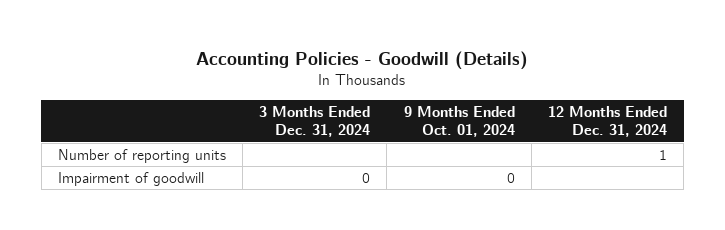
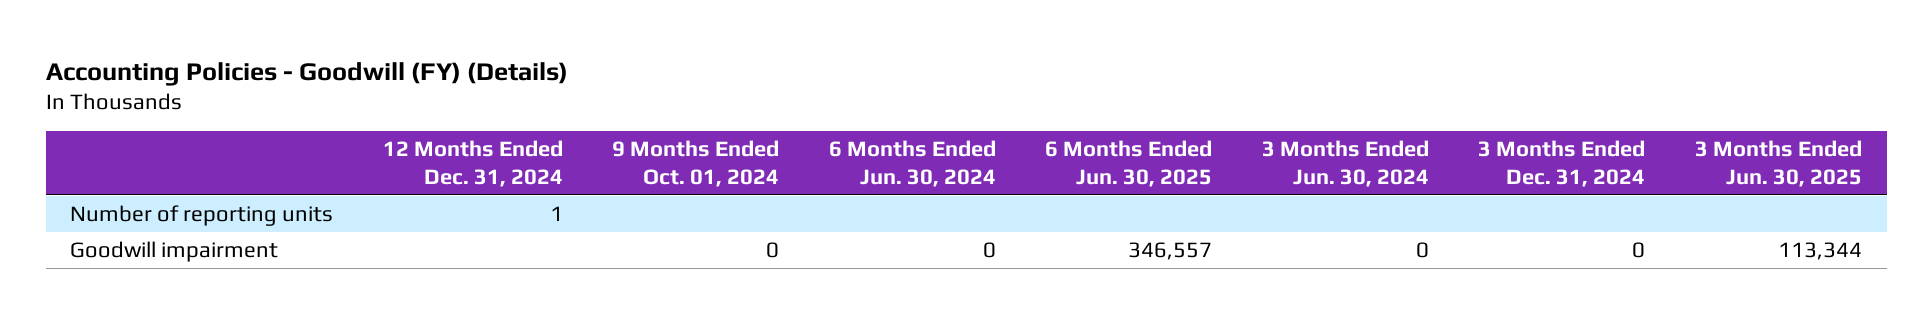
[196,50,529,70] Accounting Policies - Goodwill (Details) -> [45,61,568,86] Accounting Policies - Goodwill (FY) (Details)
none -> [828,140,996,188] 6 Months Ended Jun. 30, 2024
none -> [1045,140,1213,188] 6 Months Ended Jun. 30, 2025
none -> [1261,140,1429,188] 3 Months Ended Jun. 30, 2024
none -> [1694,140,1862,188] 3 Months Ended Jun. 30, 2025
[57,171,204,186] Impairment of goodwill -> [70,240,279,262] Goodwill impairment

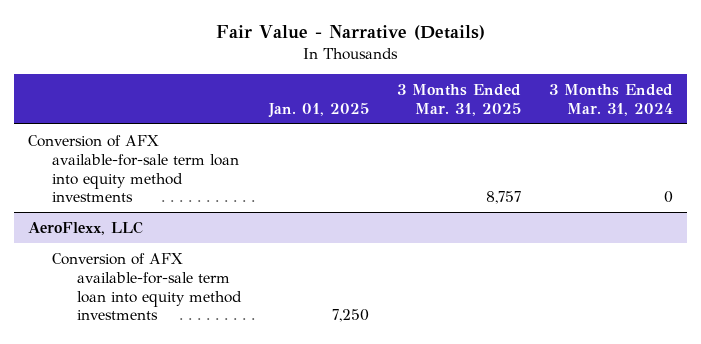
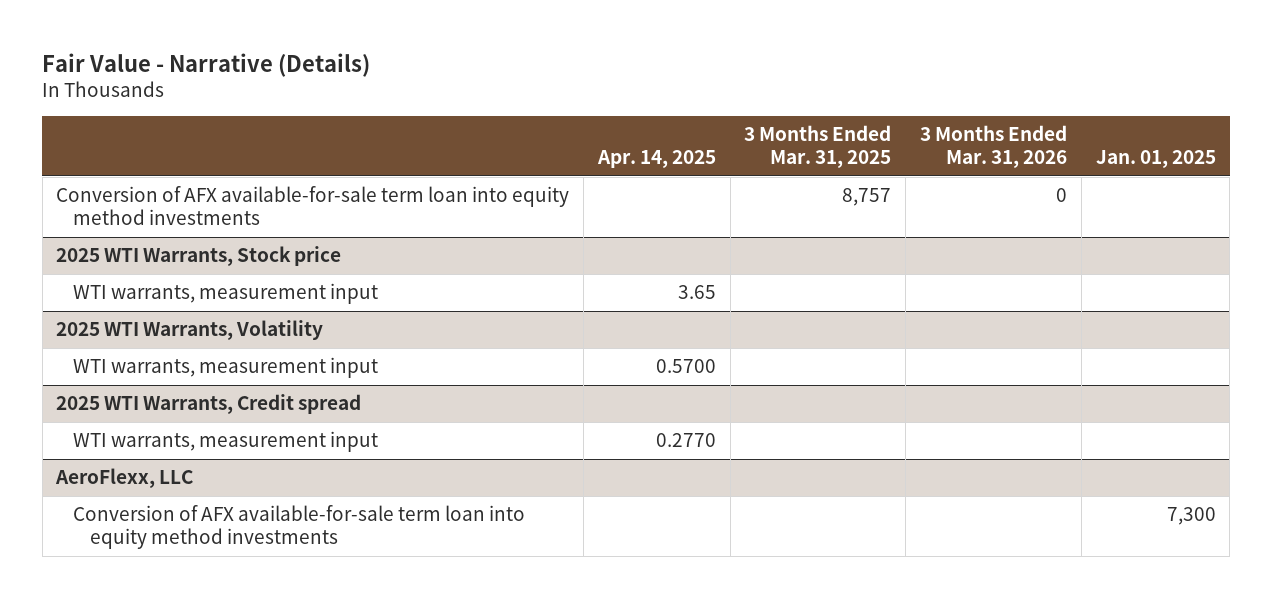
[549,84,674,116] 3 Months Ended Mar. 31, 2024 -> none
none -> [596,150,716,169] Apr. 14, 2025
none -> [920,125,1068,169] 3 Months Ended Mar. 31, 2026
none -> [56,246,342,267] 2025 WTI Warrants, Stock price
none -> [73,283,379,305] WTI warrants, measurement input
none -> [56,320,324,341] 2025 WTI Warrants, Volatility
none -> [73,357,379,379] WTI warrants, measurement input
none -> [56,394,362,415] 2025 WTI Warrants, Credit spread
none -> [73,431,379,453] WTI warrants, measurement input
[331,309,369,323] 7,250 -> [1166,507,1216,526] 7,300

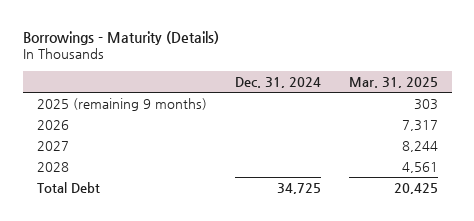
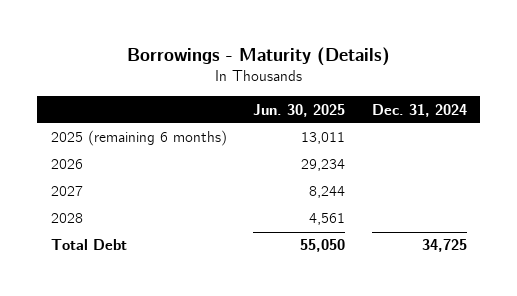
[348,76,438,88] Mar. 31, 2025 -> none
none -> [253,103,346,117] Jun. 30, 2025
[36,97,207,111] 2025 (remaining 9 months) -> [50,130,227,147] 2025 (remaining 6 months)

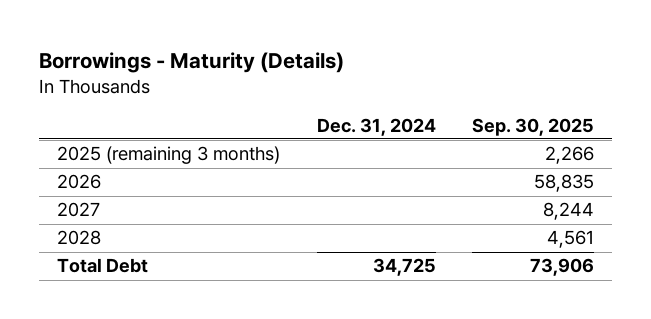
[253,103,346,117] Jun. 30, 2025 -> none
none -> [471,117,594,136] Sep. 30, 2025
[50,130,227,147] 2025 (remaining 6 months) -> [57,146,281,165] 2025 (remaining 3 months)

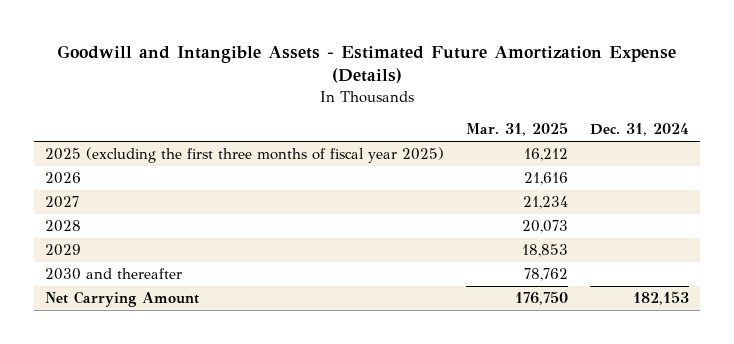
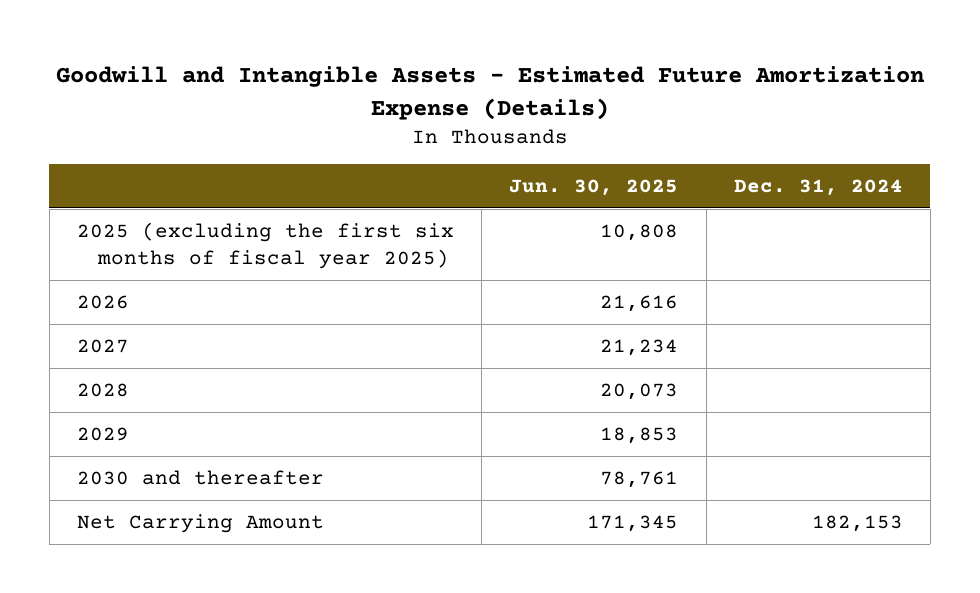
[465,122,568,137] Mar. 31, 2025 -> none
none -> [509,179,679,197] Jun. 30, 2025
[45,147,445,164] 2025 (excluding the first three months of fiscal year 2025) -> [77,221,455,269] 2025 (excluding the first six months of fiscal year 2025)

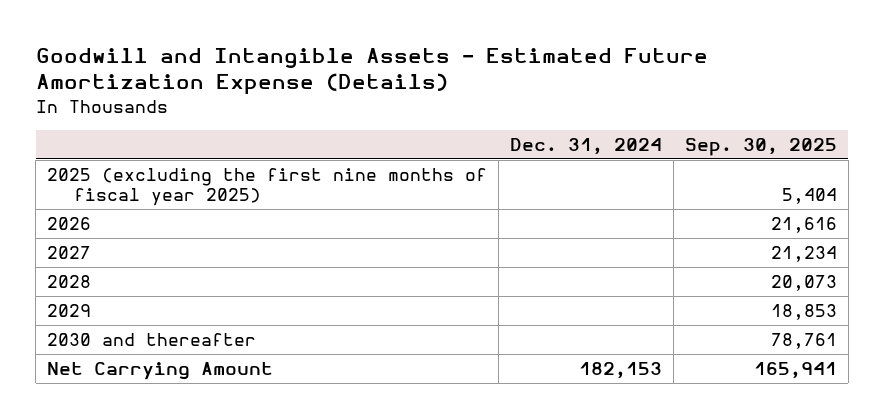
[509,179,679,197] Jun. 30, 2025 -> none
none -> [684,137,837,156] Sep. 30, 2025
[77,221,455,269] 2025 (excluding the first six months of fiscal year 2025) -> [47,167,488,207] 2025 (excluding the first nine months of fiscal year 2025)

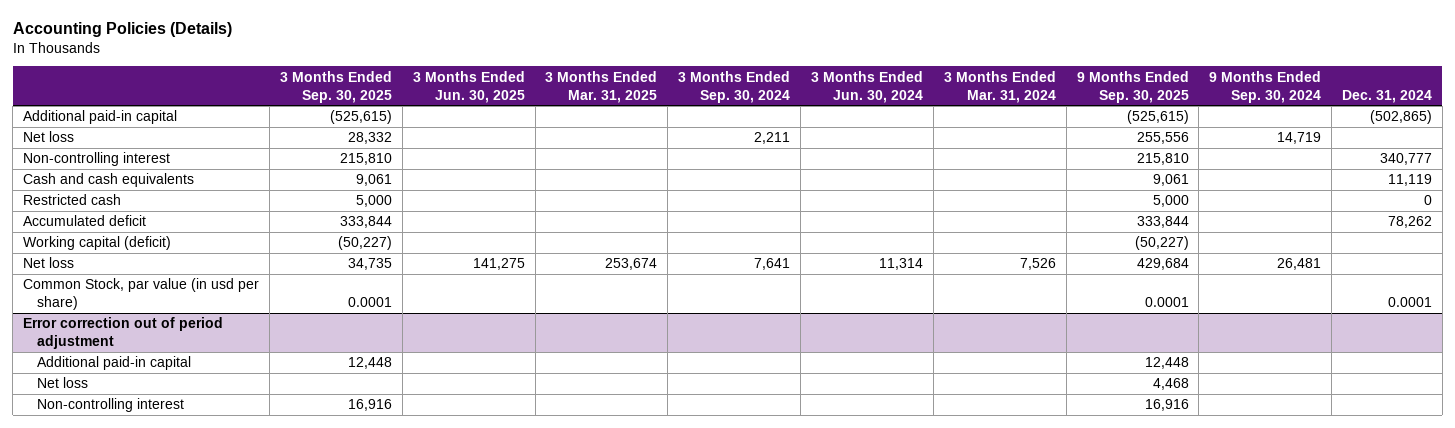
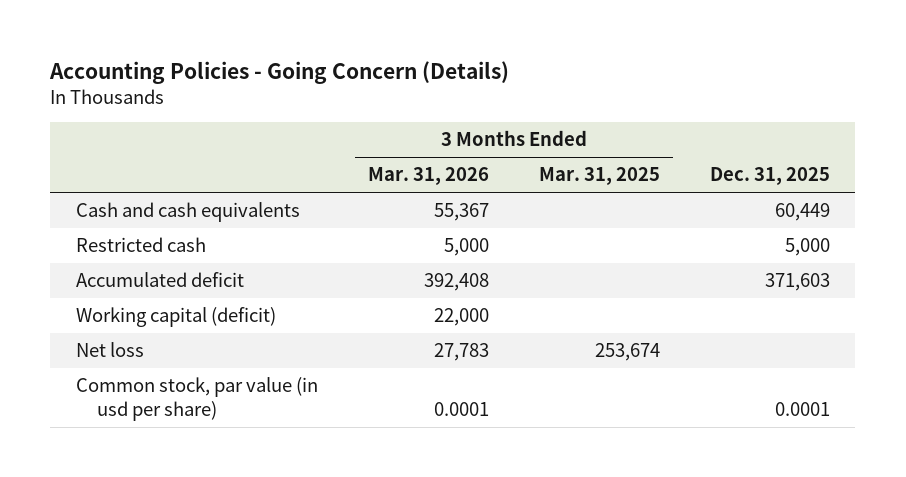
[12,22,232,38] Accounting Policies (Details) -> [49,60,510,84] Accounting Policies - Going Concern (Details)
[279,70,392,103] 3 Months Ended Sep. 30, 2025 -> none
[412,70,525,103] 3 Months Ended Jun. 30, 2025 -> none
[678,70,791,103] 3 Months Ended Sep. 30, 2024 -> none
[810,70,923,103] 3 Months Ended Jun. 30, 2024 -> none
[943,70,1056,103] 3 Months Ended Mar. 31, 2024 -> none
[1076,70,1189,103] 9 Months Ended Sep. 30, 2025 -> none
[1209,70,1322,103] 9 Months Ended Sep. 30, 2024 -> none
[1342,89,1433,103] Dec. 31, 2024 -> none
none -> [367,167,489,186] Mar. 31, 2026
none -> [710,167,831,186] Dec. 31, 2025
[23,110,178,125] Additional paid-in capital -> none
[23,131,75,143] Net loss -> none
[23,152,171,167] Non-controlling interest -> none
[23,317,224,350] Error correction out of period adjustment -> none
[37,356,192,371] Additional paid-in capital -> none
[37,377,89,389] Net loss -> none
[37,398,185,413] Non-controlling interest -> none
[23,278,260,311] Common Stock, par value (in usd per share) -> [75,377,318,421] Common stock, par value (in usd per share)

